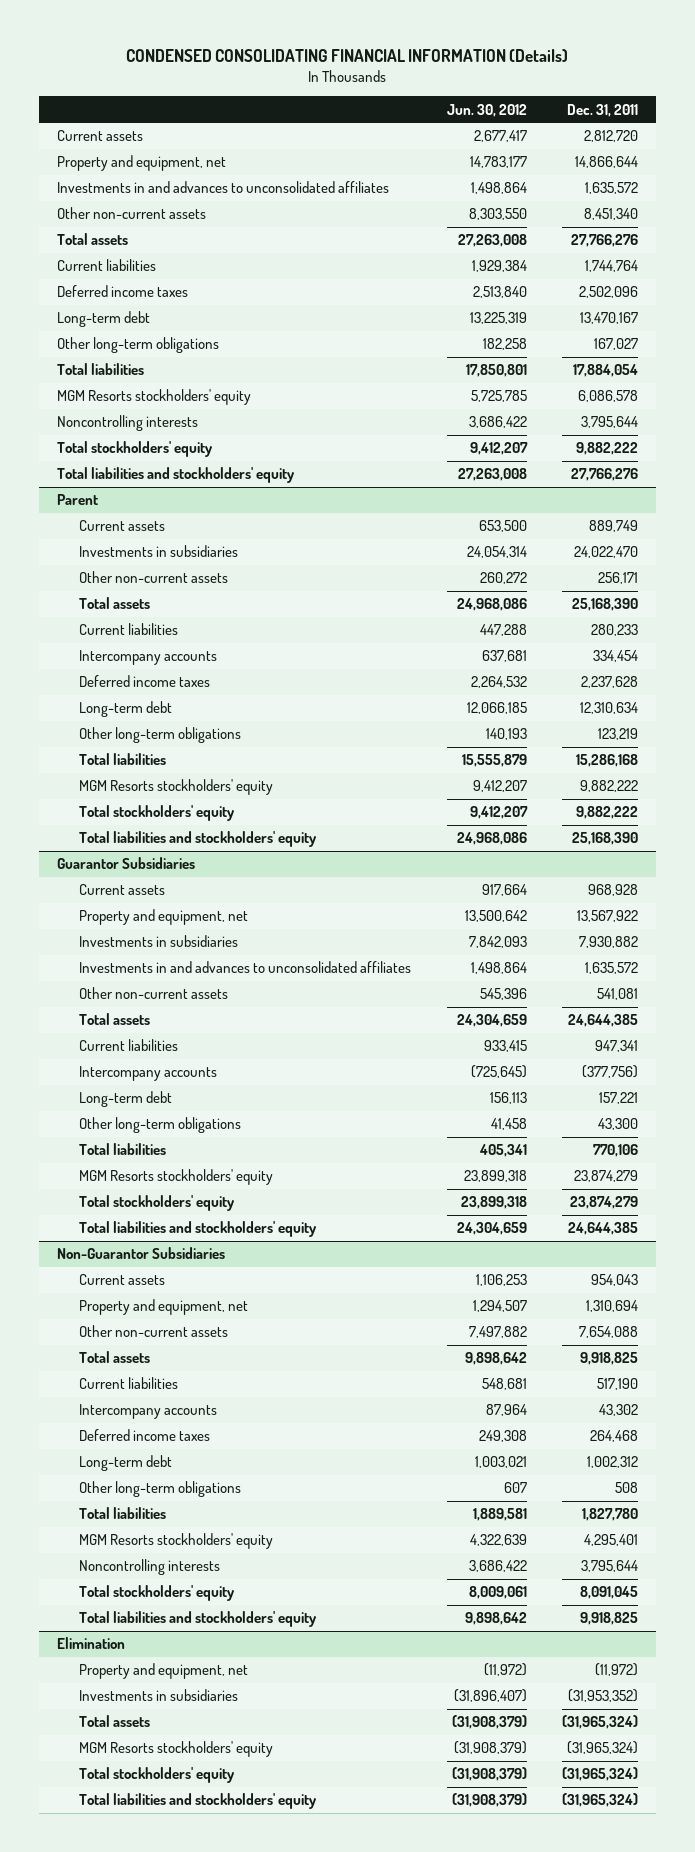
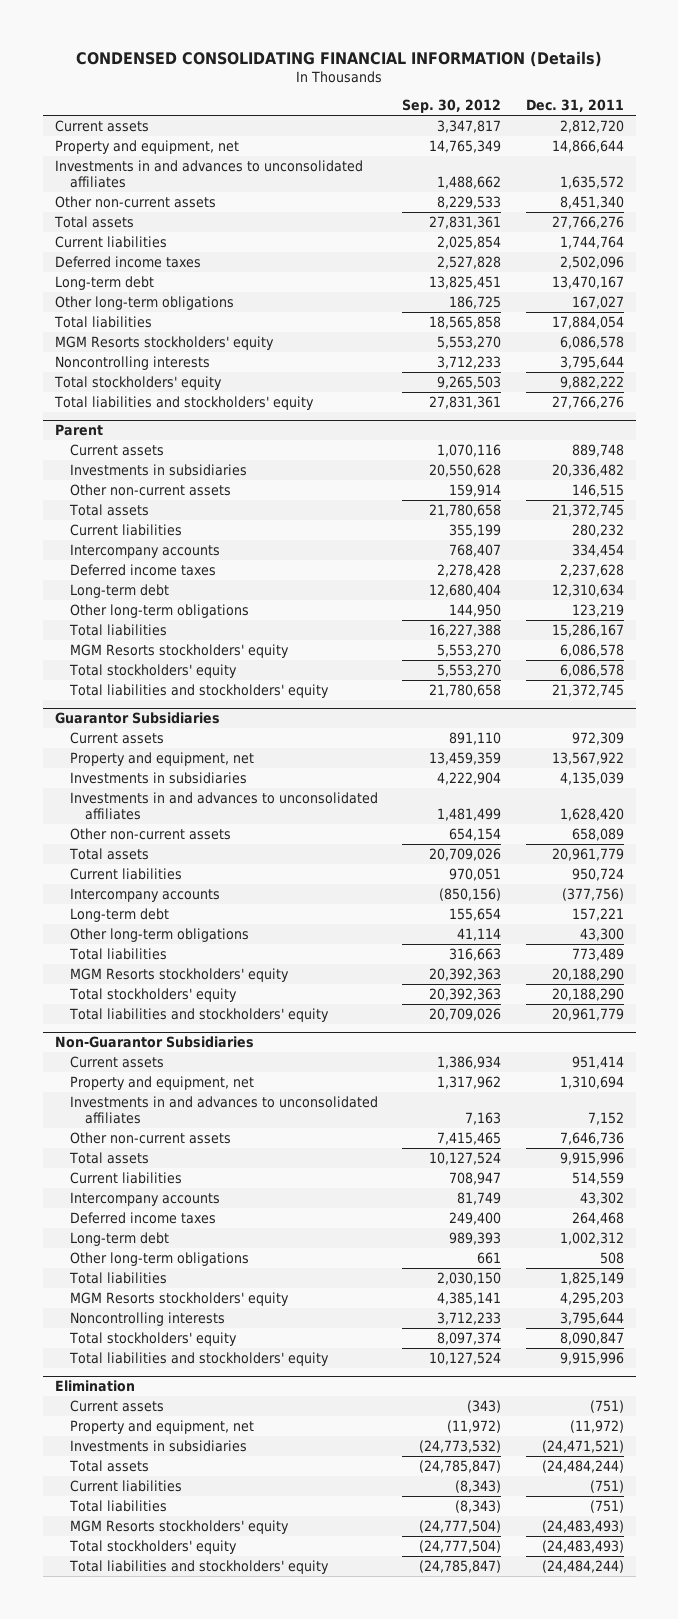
[446,103,527,117] Jun. 30, 2012 -> none
none -> [402,99,502,114] Sep. 30, 2012
[589,520,639,533] 889,749 -> [571,443,624,457] 889,748
[574,546,639,559] 24,022,470 -> [551,463,624,477] 20,336,482
[598,572,639,585] 256,171 -> [571,483,624,497] 146,515
[572,598,639,612] 25,168,390 -> [551,503,624,517] 21,372,745
[591,624,639,637] 280,233 -> [571,523,624,537] 280,232
[576,754,639,768] 15,286,168 -> [551,623,624,637] 15,286,167
[580,780,639,793] 9,882,222 -> [559,643,624,657] 6,086,578
[576,806,639,820] 9,882,222 -> [559,663,624,677] 6,086,578
[572,832,639,846] 25,168,390 -> [551,683,624,697] 21,372,745
[588,884,639,897] 968,928 -> [571,731,624,745] 972,309
[579,936,639,949] 7,930,882 -> [559,771,624,785] 4,135,039
[585,962,639,975] 1,635,572 -> [559,808,624,822] 1,628,420
[597,988,639,1001] 541,081 -> [571,827,624,841] 658,089
[568,1014,639,1028] 24,644,385 -> [551,847,624,861] 20,961,779
[595,1040,639,1053] 947,341 -> [571,867,624,881] 950,724
[593,1144,639,1158] 770,106 -> [571,947,624,961] 773,489
[574,1170,639,1183] 23,874,279 -> [551,967,624,981] 20,188,290
[570,1196,639,1210] 23,874,279 -> [551,987,624,1001] 20,188,290
[568,1222,639,1236] 24,644,385 -> [551,1007,624,1021] 20,961,779
[591,1274,639,1287] 954,043 -> [571,1055,624,1069] 951,414
none -> [70,1095,379,1125] Investments in and advances to unconsolidated affiliates
[579,1326,639,1339] 7,654,088 -> [559,1131,624,1145] 7,646,736
[580,1352,639,1366] 9,918,825 -> [559,1151,624,1165] 9,915,996
[597,1378,639,1391] 517,190 -> [571,1171,624,1185] 514,559
[582,1508,639,1522] 1,827,780 -> [559,1271,624,1285] 1,825,149
[584,1534,639,1547] 4,295,401 -> [559,1291,624,1305] 4,295,203
[580,1586,639,1600] 8,091,045 -> [559,1331,624,1345] 8,090,847
[580,1612,639,1626] 9,918,825 -> [559,1351,624,1365] 9,915,996
none -> [70,1399,165,1412] Current assets
[568,1689,639,1703] (31,953,352) -> [541,1439,624,1453] (24,471,521)
[562,1715,639,1730] (31,965,324) -> [541,1459,624,1473] (24,484,244)
none -> [70,1479,183,1492] Current liabilities
none -> [69,1499,168,1512] Total liabilities
[567,1741,639,1755] (31,965,324) -> [541,1519,624,1533] (24,483,493)
[562,1767,639,1782] (31,965,324) -> [541,1539,624,1553] (24,483,493)
[562,1793,639,1808] (31,965,324) -> [541,1559,624,1573] (24,484,244)

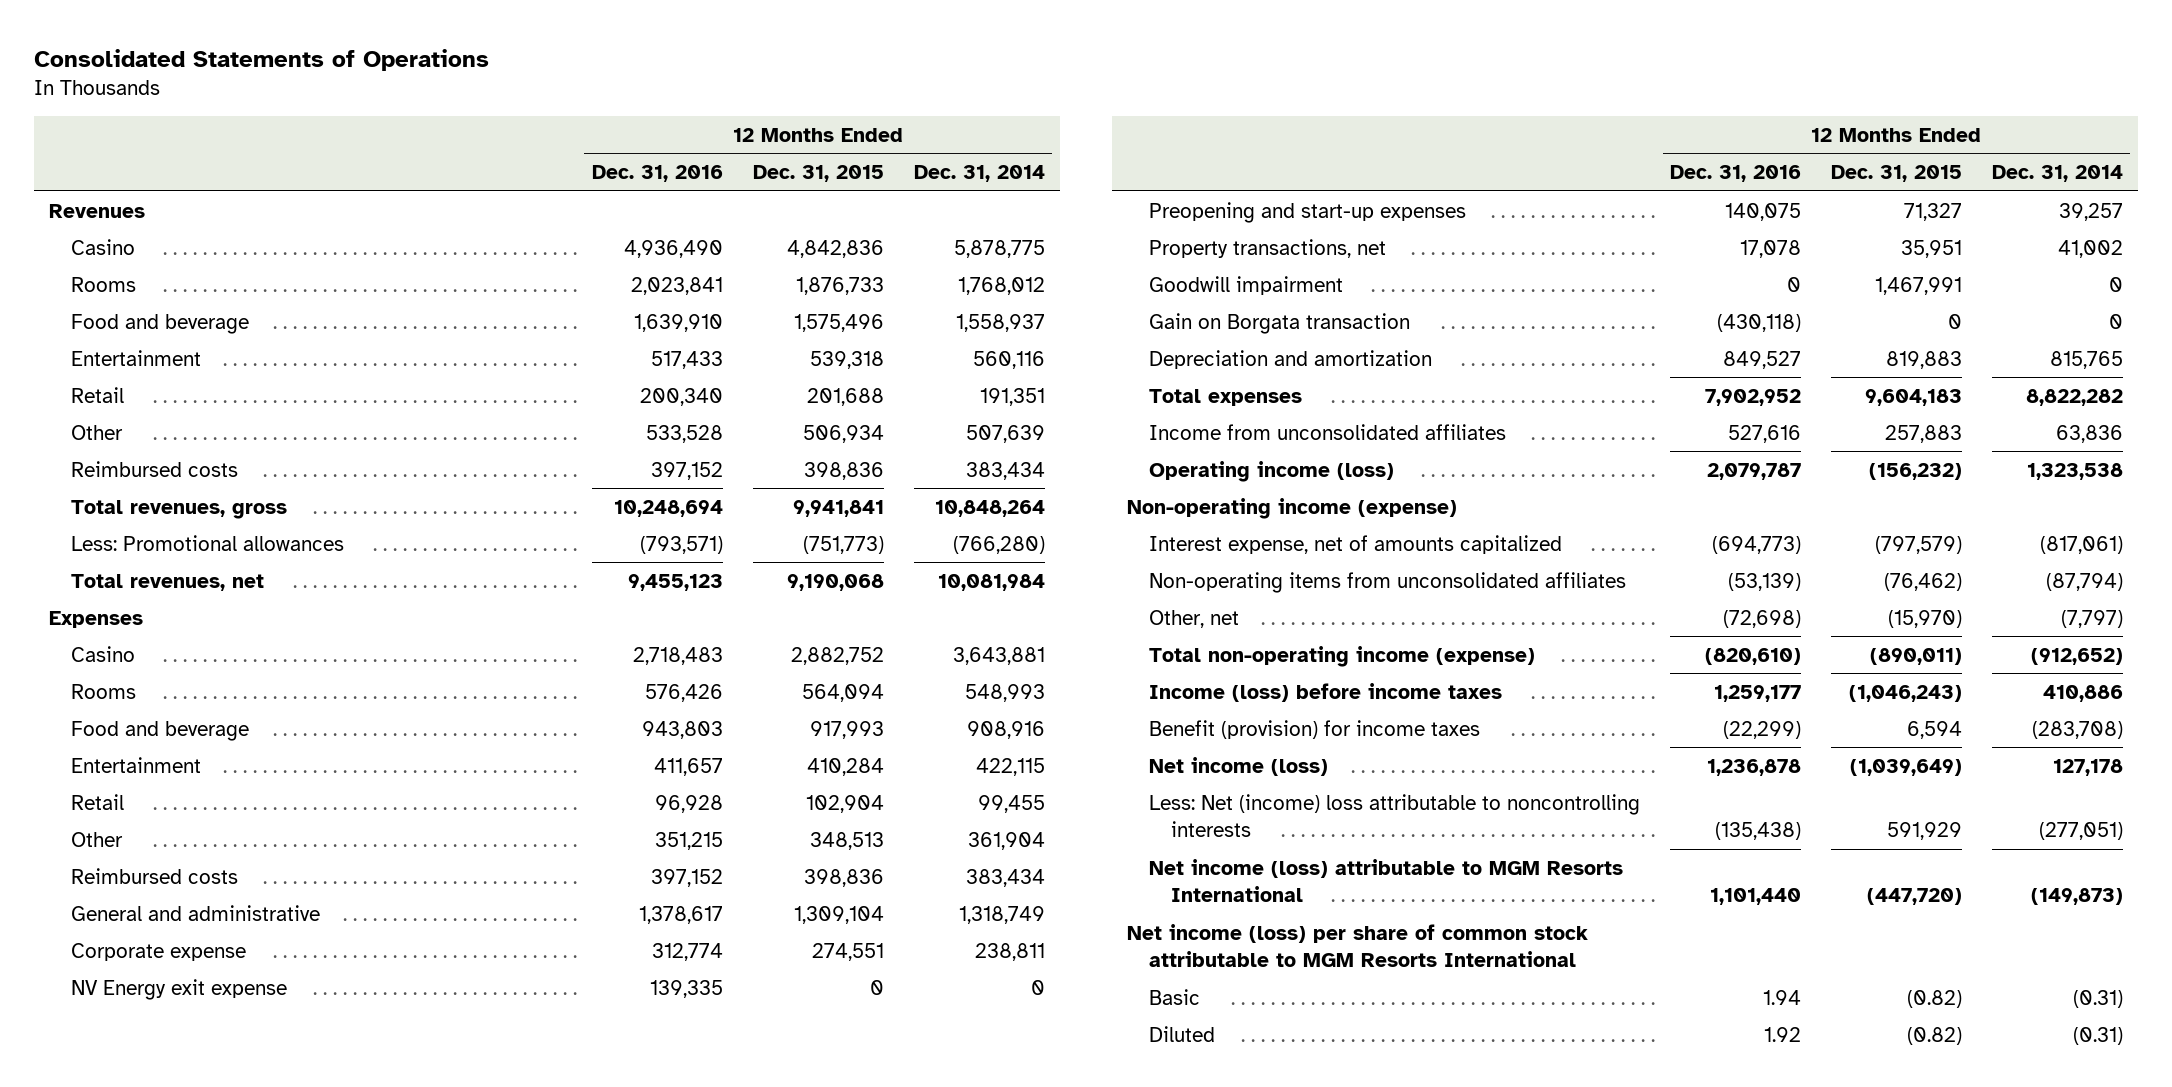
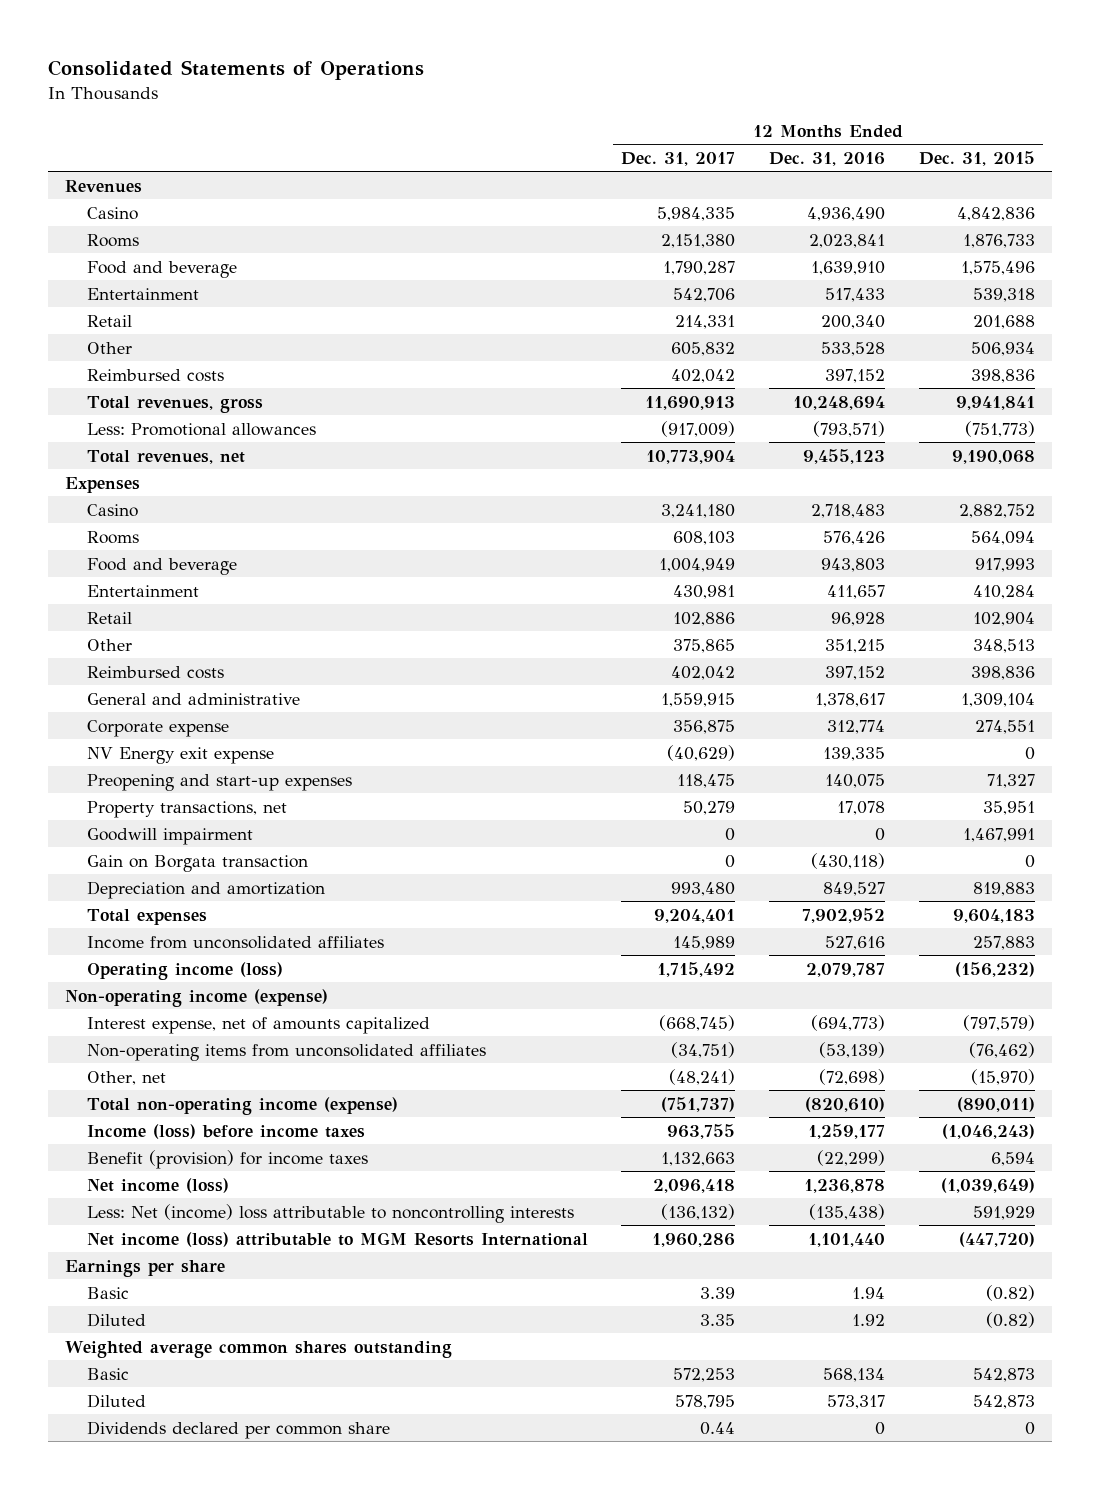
[913,165,1045,183] Dec. 31, 2014 -> none
none -> [621,151,736,166] Dec. 31, 2017
[1127,923,1589,968] Net income (loss) per share of common stock attributable to MGM Resorts International -> [64,1259,225,1277] Earnings per share
none -> [64,1340,452,1358] Weighted average common shares outstanding
none -> [86,1367,129,1380] Basic
none -> [86,1393,146,1408] Diluted
none -> [86,1420,390,1439] Dividends declared per common share

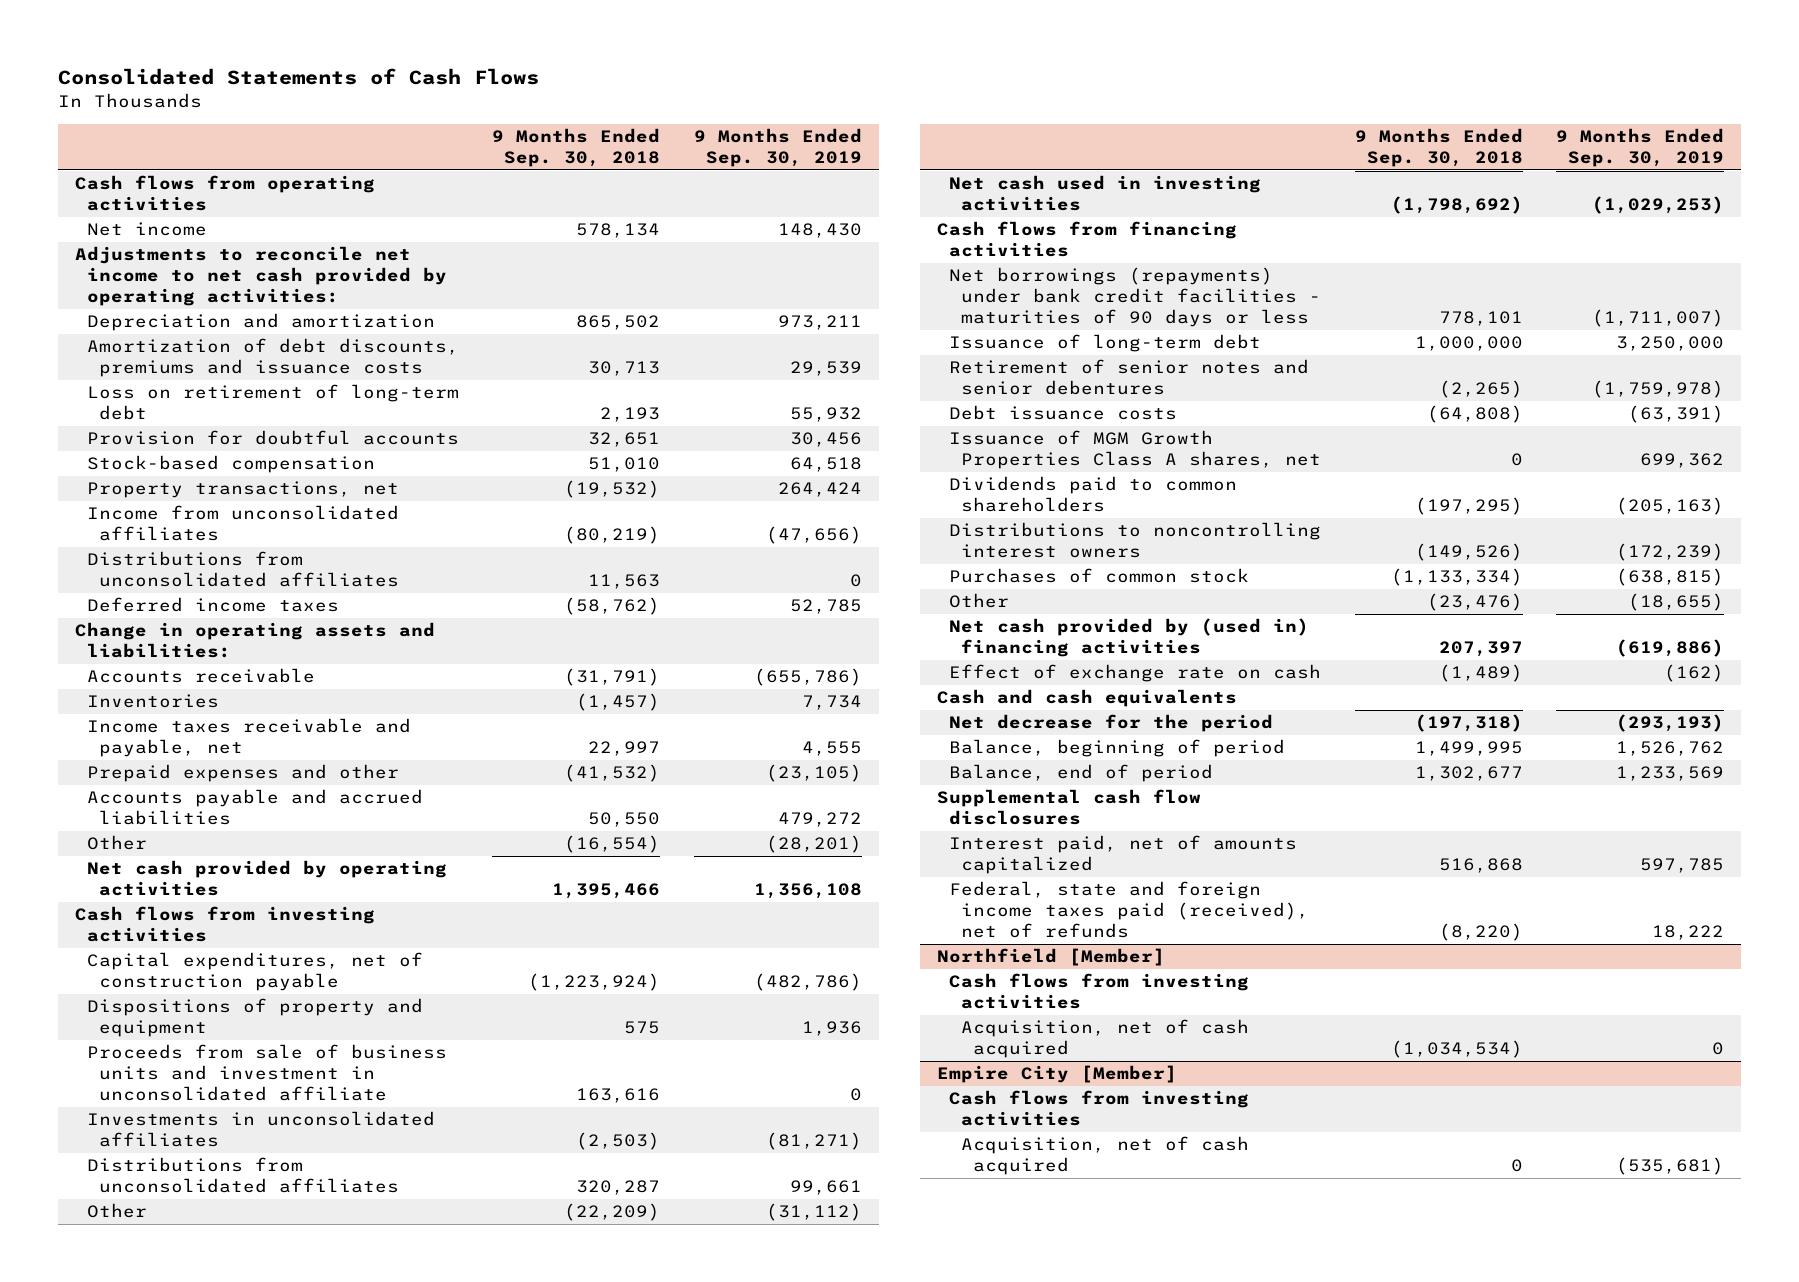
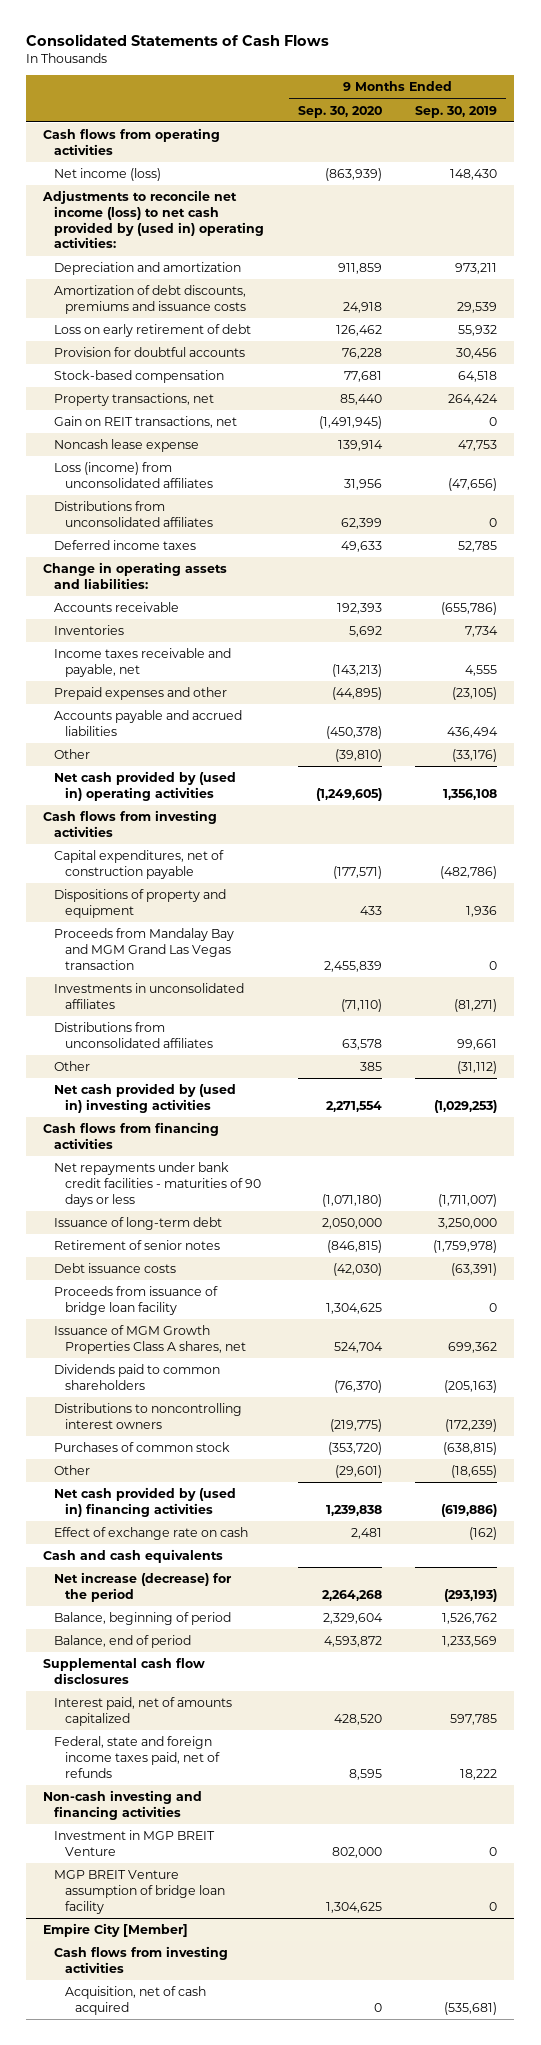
[492,128,661,167] 9 Months Ended Sep. 30, 2018 -> none
none -> [297,105,382,118] Sep. 30, 2020
[86,222,207,237] Net income -> [53,168,161,182] Net income (loss)
[75,246,447,307] Adjustments to reconcile net income to net cash provided by operating activities: -> [42,190,264,249] Adjustments to reconcile net income (loss) to net cash provided by (used in) operating activities:
[86,384,459,421] Loss on retirement of long-term debt -> [53,324,251,338] Loss on early retirement of debt
none -> [53,416,237,429] Gain on REIT transactions, net
none -> [53,439,199,453] Noncash lease expense
[86,505,399,542] Income from unconsolidated affiliates -> [53,462,213,488] Loss (income) from unconsolidated affiliates
[777,812,862,828] 479,272 -> [447,726,499,738] 436,494
[765,835,862,854] (28,201) -> [452,749,498,763] (33,176)
[86,860,447,897] Net cash provided by operating activities -> [53,771,236,801] Net cash provided by (used in) operating activities
[86,1044,447,1102] Proceeds from sale of business units and investment in unconsolidated affiliate -> none
none -> [53,928,234,970] Proceeds from Mandalay Bay and MGM Grand Las Vegas transaction
[949,175,1262,212] Net cash used in investing activities -> [53,1083,236,1113] Net cash provided by (used in) investing activities
[949,267,1322,328] Net borrowings (repayments) under bank credit facilities - maturities of 90 days or less -> [53,1162,261,1207] Net repayments under bank credit facilities - maturities of 90 days or less
[949,359,1310,396] Retirement of senior notes and senior debentures -> [53,1240,220,1251] Retirement of senior notes
none -> [53,1286,218,1315] Proceeds from issuance of bridge loan facility
[949,714,1274,733] Net decrease for the period -> [53,1572,232,1602] Net increase (decrease) for the period
[937,948,1166,967] Northfield [Member] -> none
[949,973,1250,1010] Cash flows from investing activities -> none
[961,1019,1250,1059] Acquisition, net of cash acquired -> none
[949,881,1310,939] Federal, state and foreign income taxes paid (received), net of refunds -> [53,1736,220,1778] Federal, state and foreign income taxes paid, net of refunds
none -> [43,1790,203,1820] Non-cash investing and financing activities
none -> [53,1830,215,1856] Investment in MGP BREIT Venture
none -> [53,1870,225,1914] MGP BREIT Venture assumption of bridge loan facility

